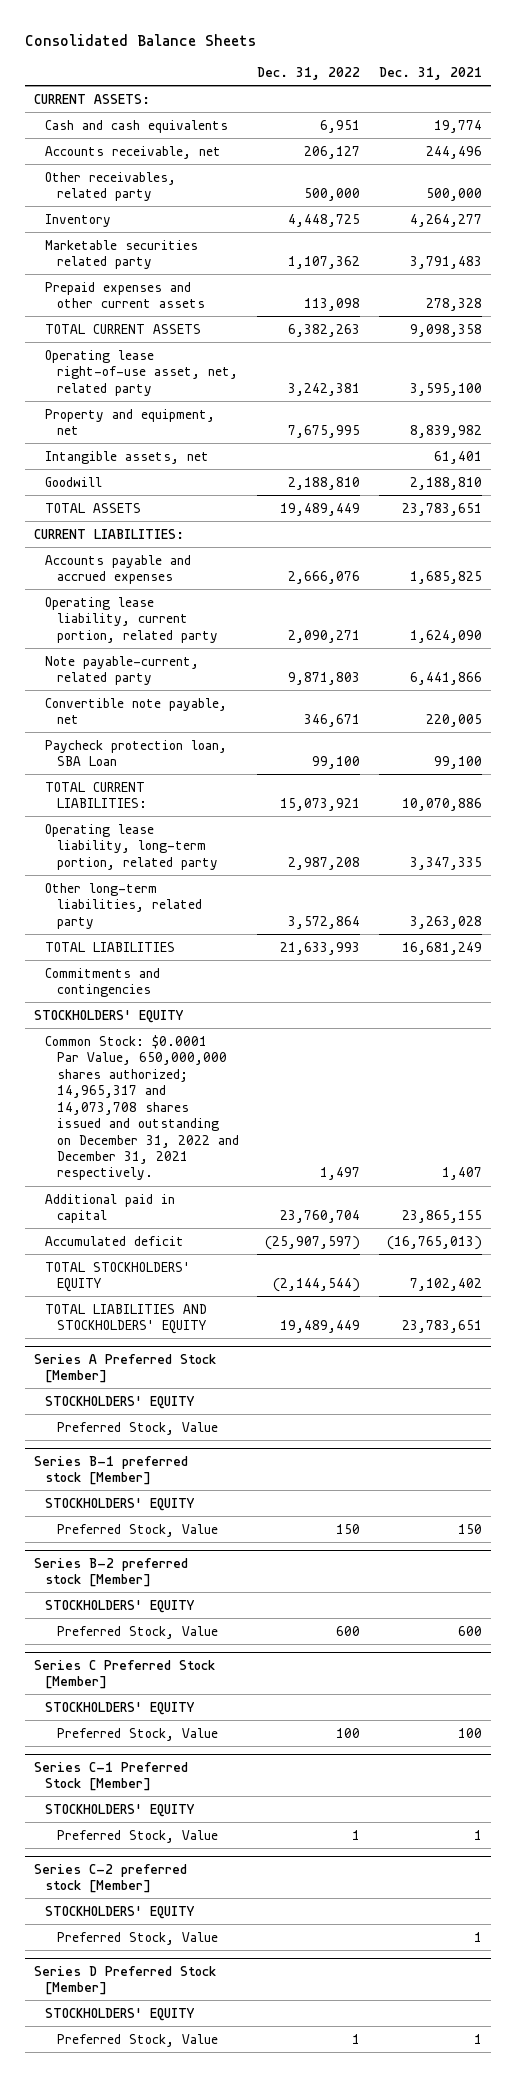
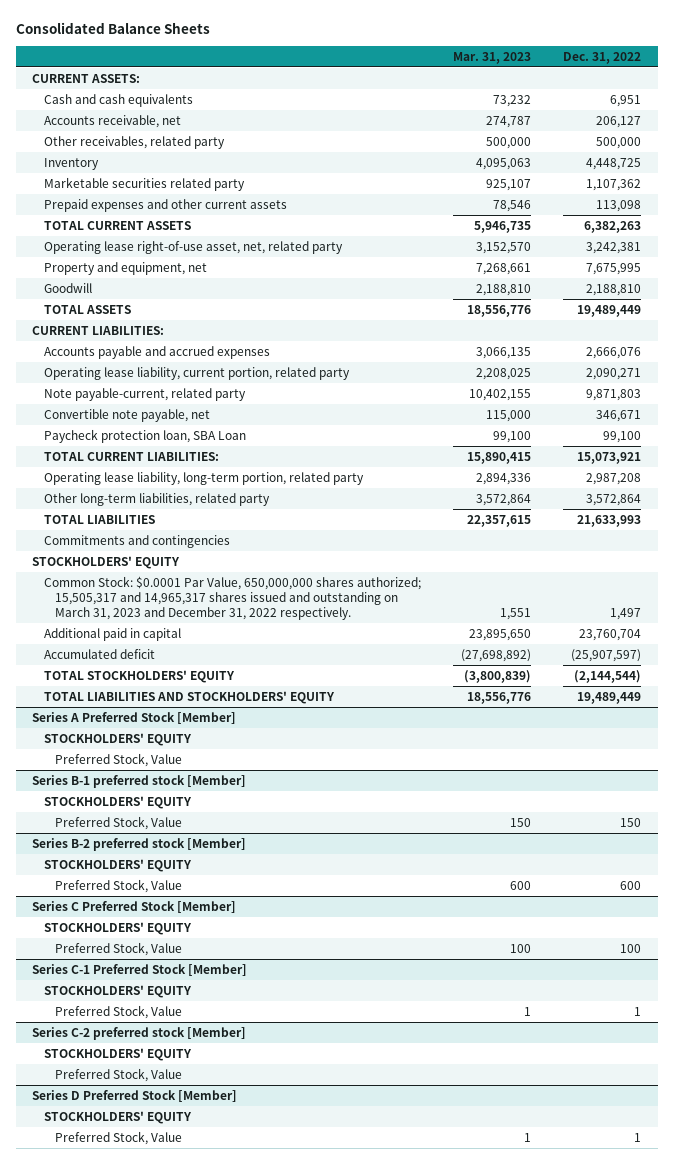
[378,67,482,81] Dec. 31, 2021 -> none
none -> [453,51,532,64] Mar. 31, 2023
[45,450,210,464] Intangible assets, net -> none
[45,1034,239,1181] Common Stock: $0.0001 Par Value, 650,000,000 shares authorized; 14,965,317 and 14,073,708 shares issued and outstanding on December 31, 2022 and December 31, 2021 respectively. -> [43,575,421,620] Common Stock: $0.0001 Par Value, 650,000,000 shares authorized; 15,505,317 and 14,965,317 shares issued and outstanding on March 31, 2023 and December 31, 2022 respectively.

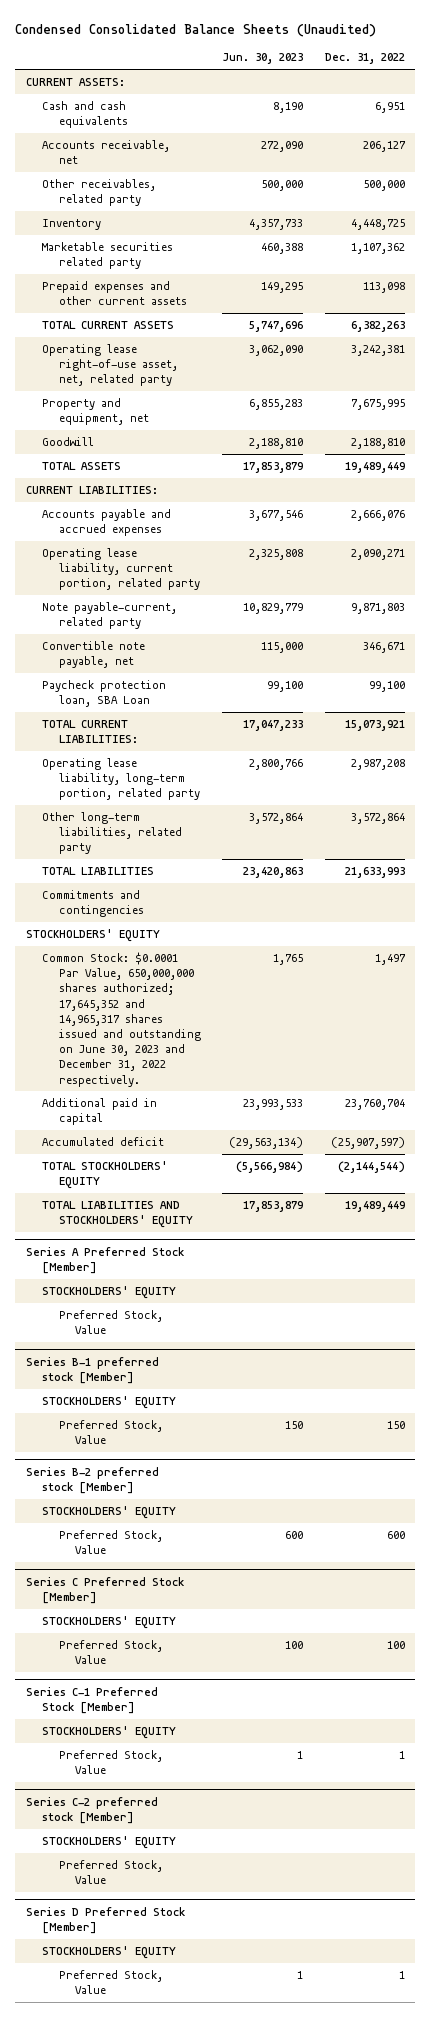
[15,22,210,35] Consolidated Balance Sheets -> [15,23,377,37] Condensed Consolidated Balance Sheets (Unaudited)
[453,51,532,64] Mar. 31, 2023 -> none
none -> [222,53,304,65] Jun. 30, 2023
[43,575,421,620] Common Stock: $0.0001 Par Value, 650,000,000 shares authorized; 15,505,317 and 14,965,317 shares issued and outstanding on March 31, 2023 and December 31, 2022 respectively. -> [42,951,201,1087] Common Stock: $0.0001 Par Value, 650,000,000 shares authorized; 17,645,352 and 14,965,317 shares issued and outstanding on June 30, 2023 and December 31, 2022 respectively.

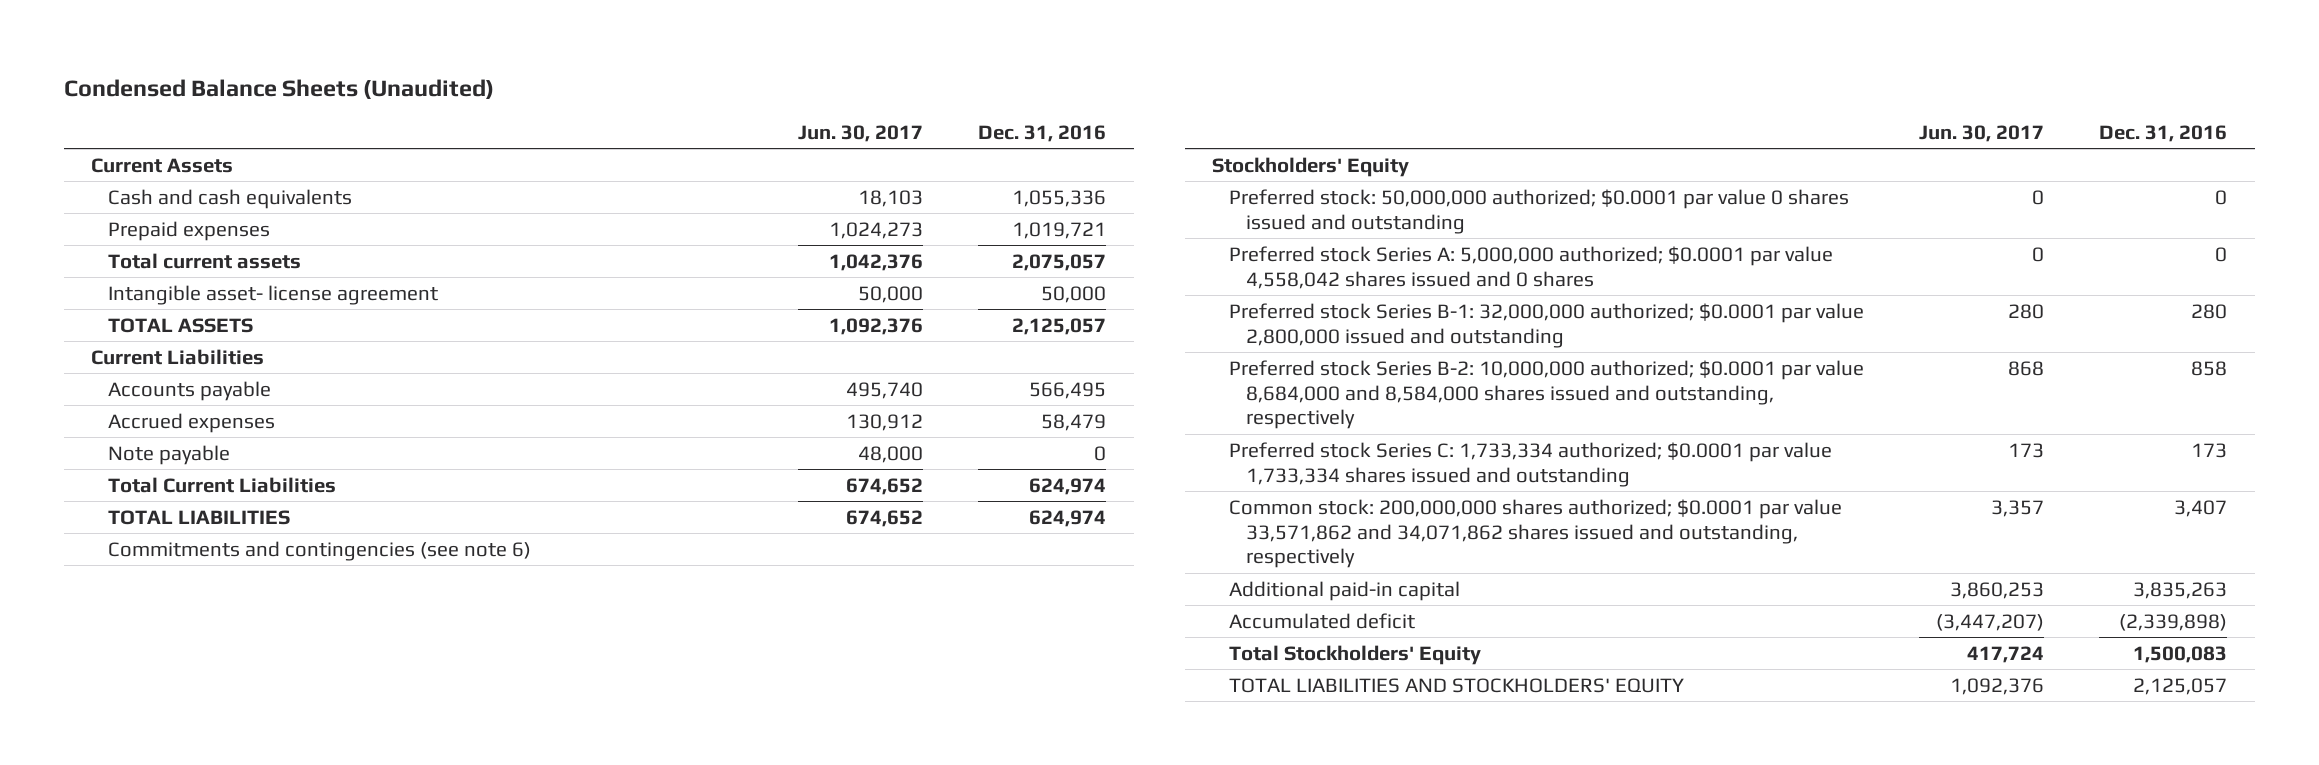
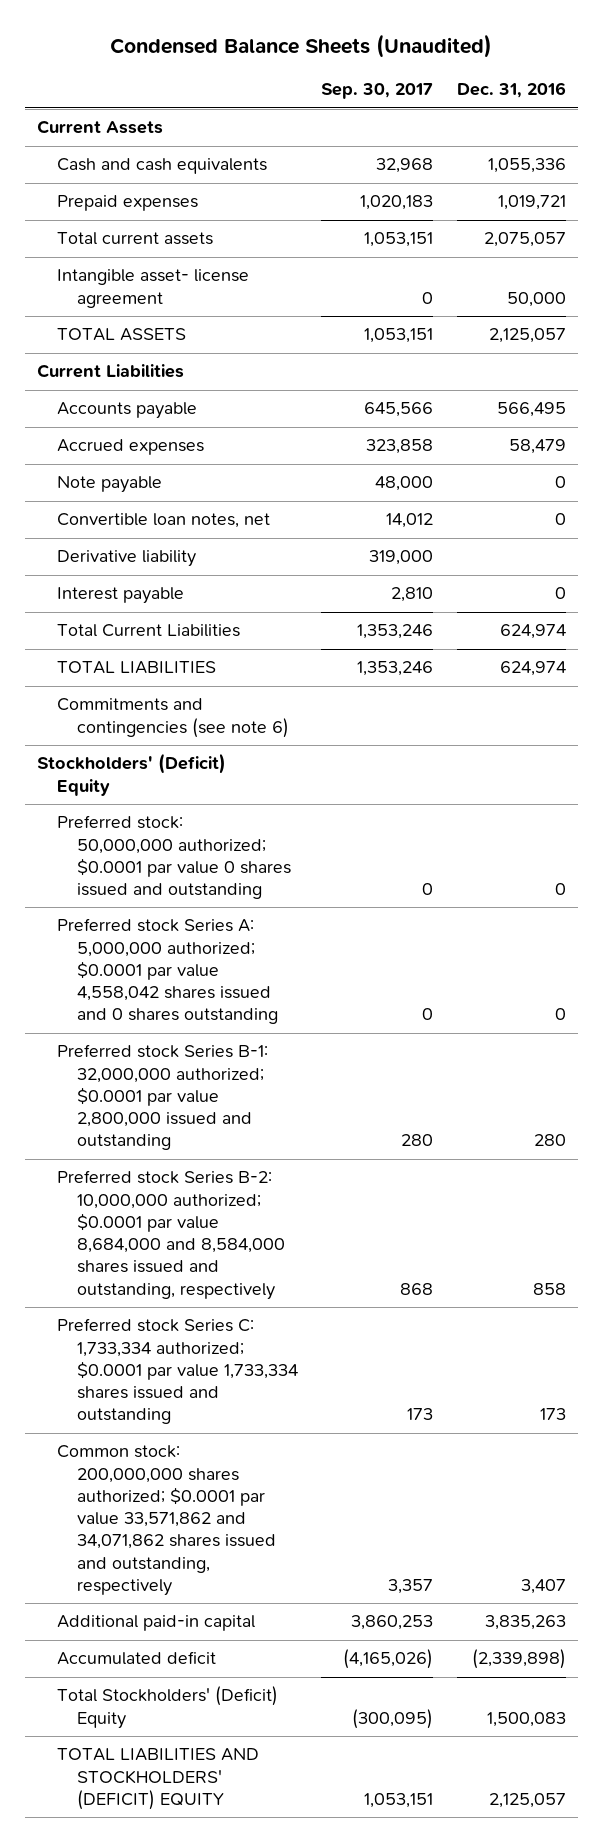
[798,124,924,142] Jun. 30, 2017 -> none
none -> [321,83,434,100] Sep. 30, 2017
none -> [56,513,270,529] Convertible loan notes, net
none -> [56,550,196,568] Derivative liability
none -> [56,587,184,605] Interest payable
[1212,156,1410,177] Stockholders' Equity -> [36,753,226,796] Stockholders' (Deficit) Equity
[1229,245,1834,289] Preferred stock Series A: 5,000,000 authorized; $0.0001 par value 4,558,042 shares issued and 0 shares -> [56,918,278,1025] Preferred stock Series A: 5,000,000 authorized; $0.0001 par value 4,558,042 shares issued and 0 shares outstanding
[1229,644,1482,665] Total Stockholders' Equity -> [56,1686,278,1729] Total Stockholders' (Deficit) Equity
[1229,677,1685,693] TOTAL LIABILITIES AND STOCKHOLDERS' EQUITY -> [56,1748,259,1810] TOTAL LIABILITIES AND STOCKHOLDERS' (DEFICIT) EQUITY

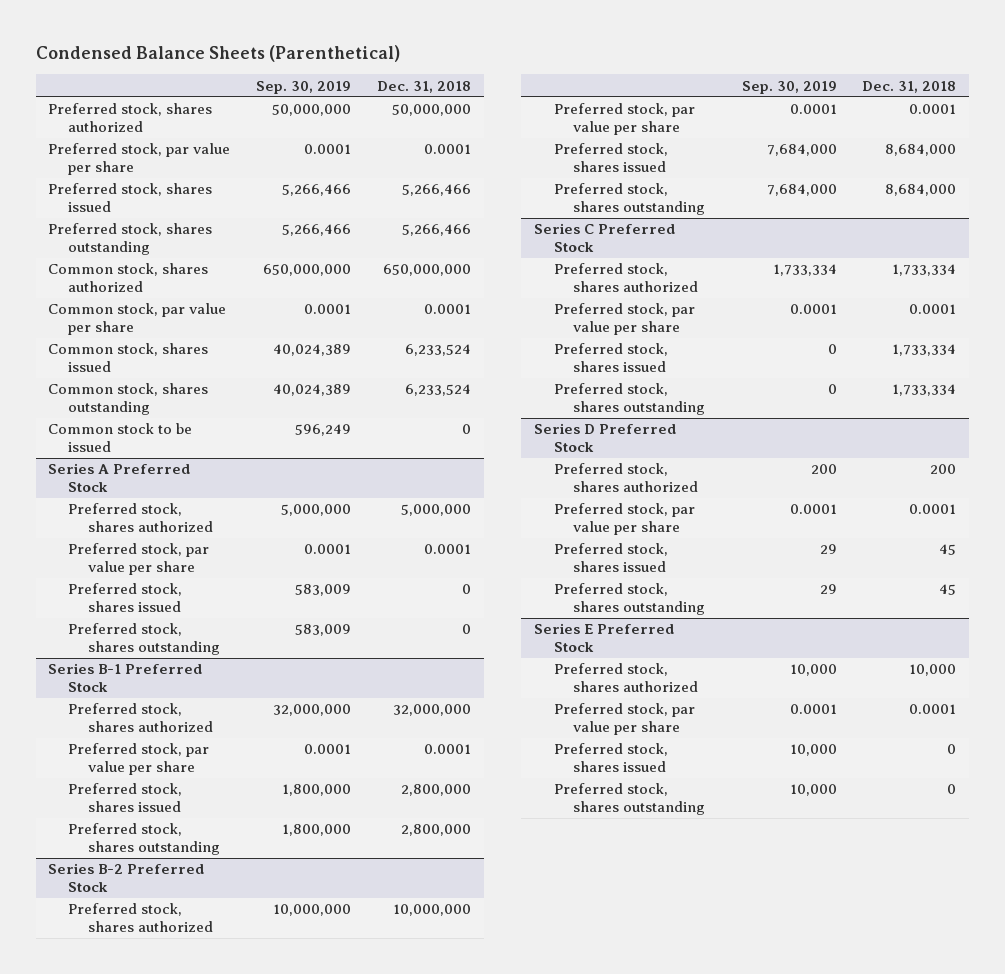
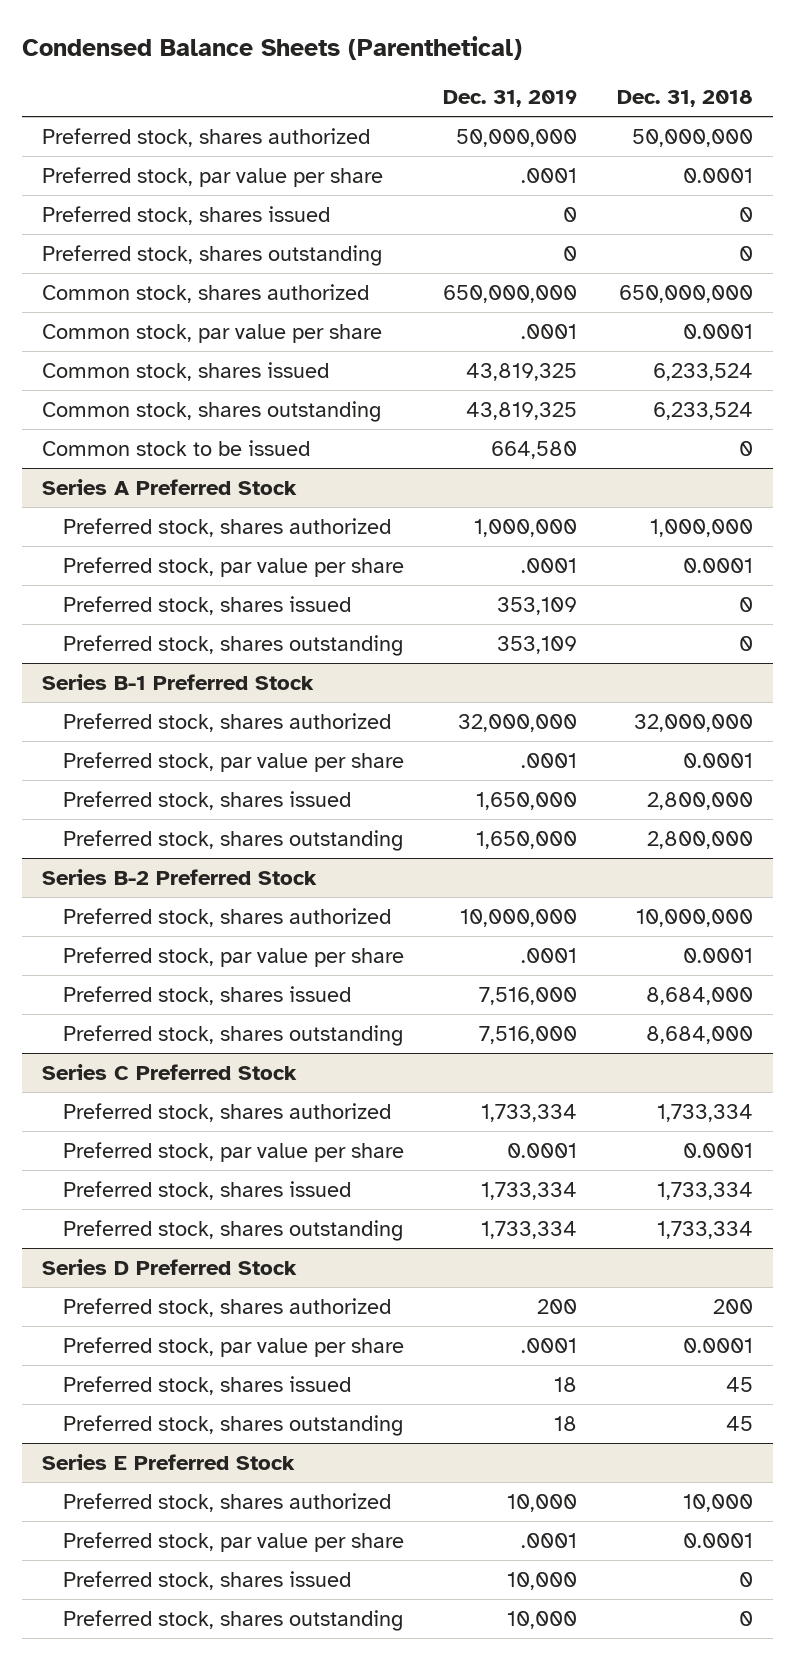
[256,80,352,94] Sep. 30, 2019 -> none
none -> [443,89,578,107] Dec. 31, 2019
[401,184,471,197] 5,266,466 -> [739,206,754,222] 0
[401,224,471,237] 5,266,466 -> [739,245,754,261] 0
[400,504,471,517] 5,000,000 -> [650,518,754,537] 1,000,000

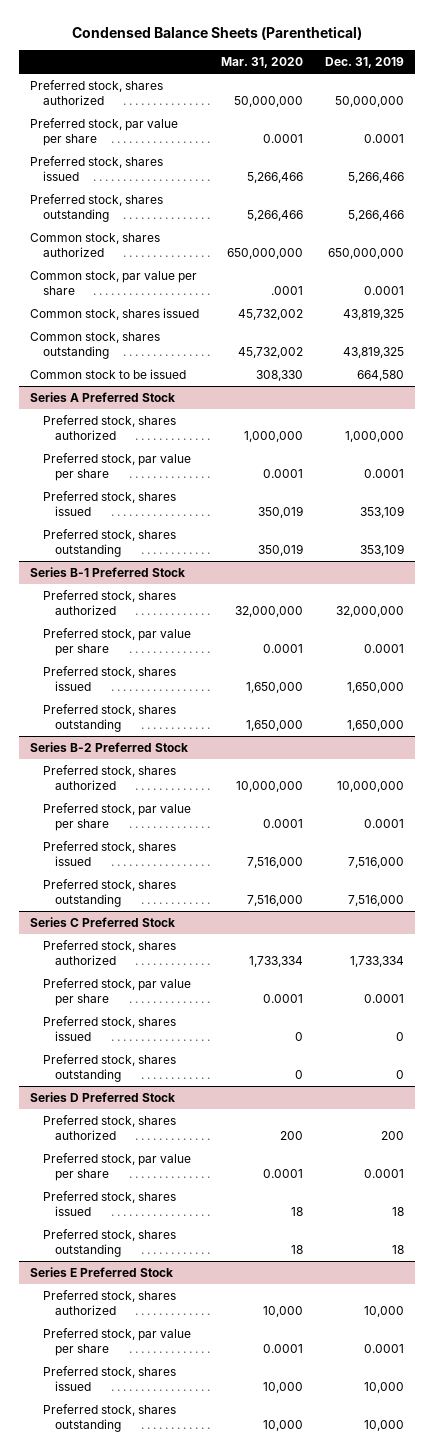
[617,89,754,107] Dec. 31, 2018 -> none
none -> [221,57,304,69] Mar. 31, 2020
[521,167,578,183] .0001 -> [364,133,405,143] 0.0001
[563,206,578,222] 0 -> [348,171,405,183] 5,266,466
[563,245,578,261] 0 -> [348,209,405,221] 5,266,466
[521,323,578,339] .0001 -> [364,285,405,295] 0.0001
[521,557,578,573] .0001 -> [364,468,405,478] 0.0001
[521,752,578,768] .0001 -> [364,643,405,653] 0.0001
[521,947,578,963] .0001 -> [364,818,405,828] 0.0001
[481,1181,578,1200] 1,733,334 -> [396,1031,405,1041] 0
[481,1220,578,1239] 1,733,334 -> [396,1069,405,1079] 0
[521,1337,578,1353] .0001 -> [364,1168,405,1178] 0.0001
[521,1532,578,1548] .0001 -> [364,1343,405,1353] 0.0001

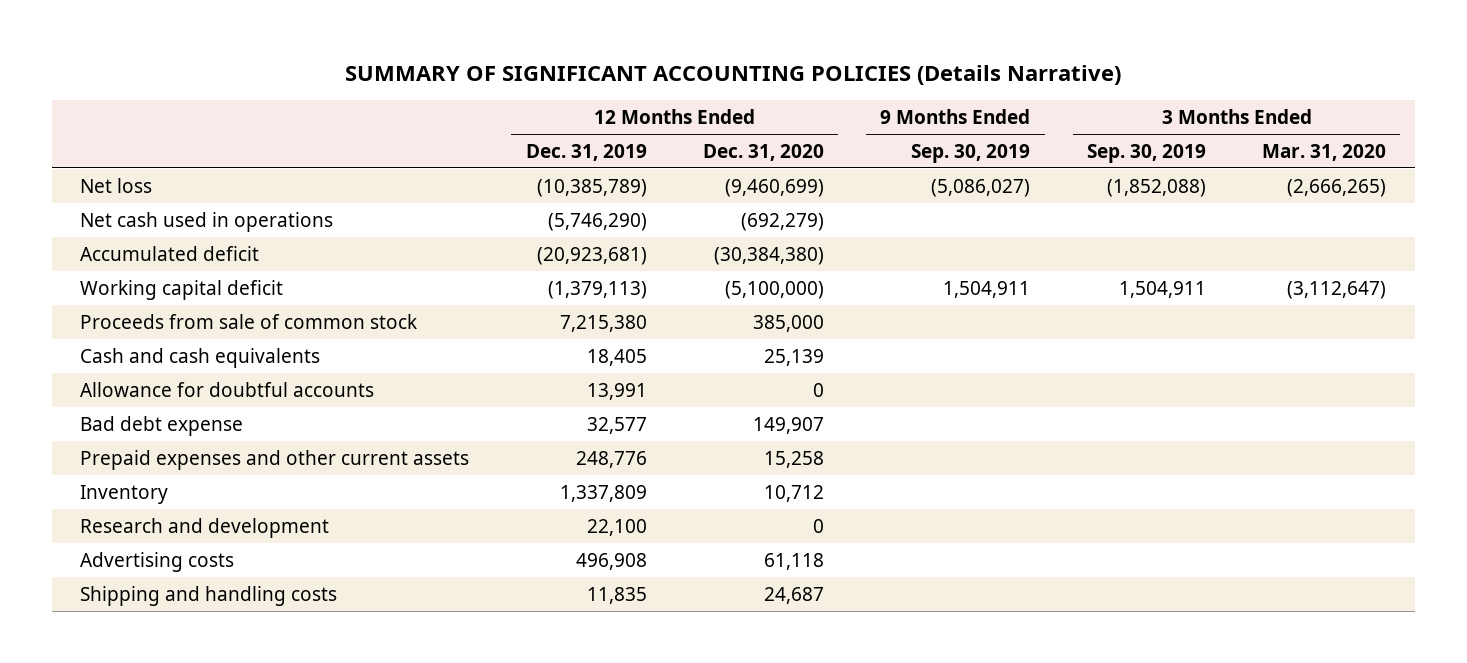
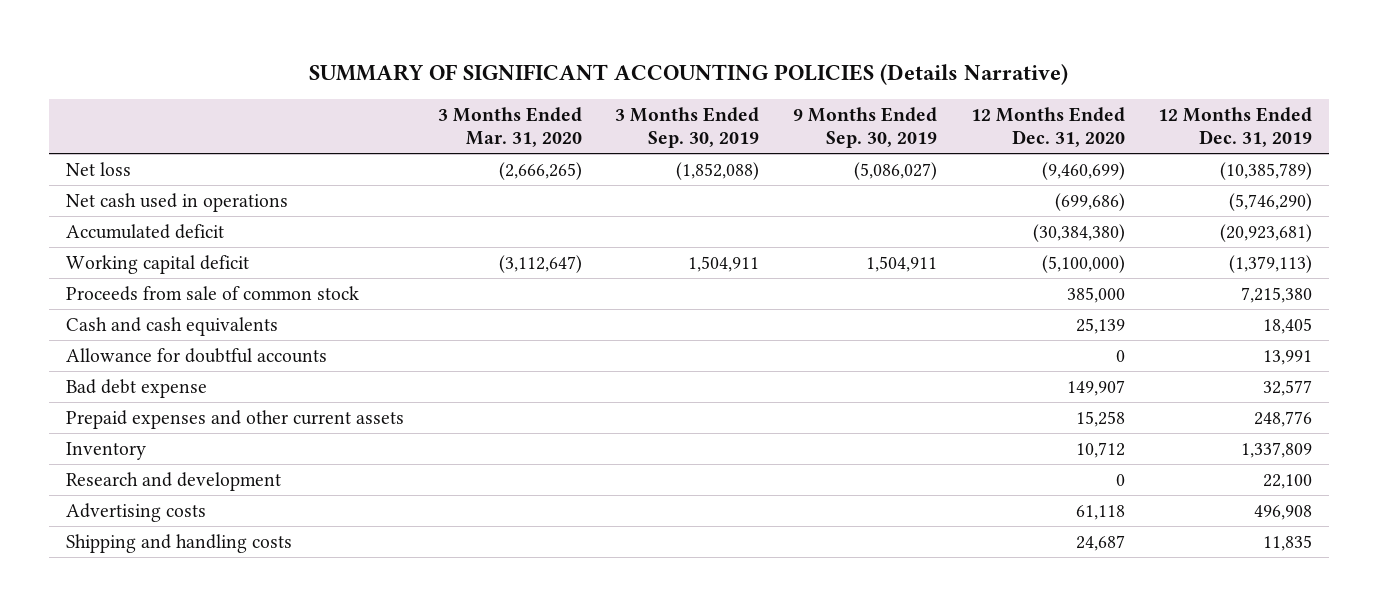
[741,212,825,231] (692,279) -> [1054,193,1125,212] (699,686)

